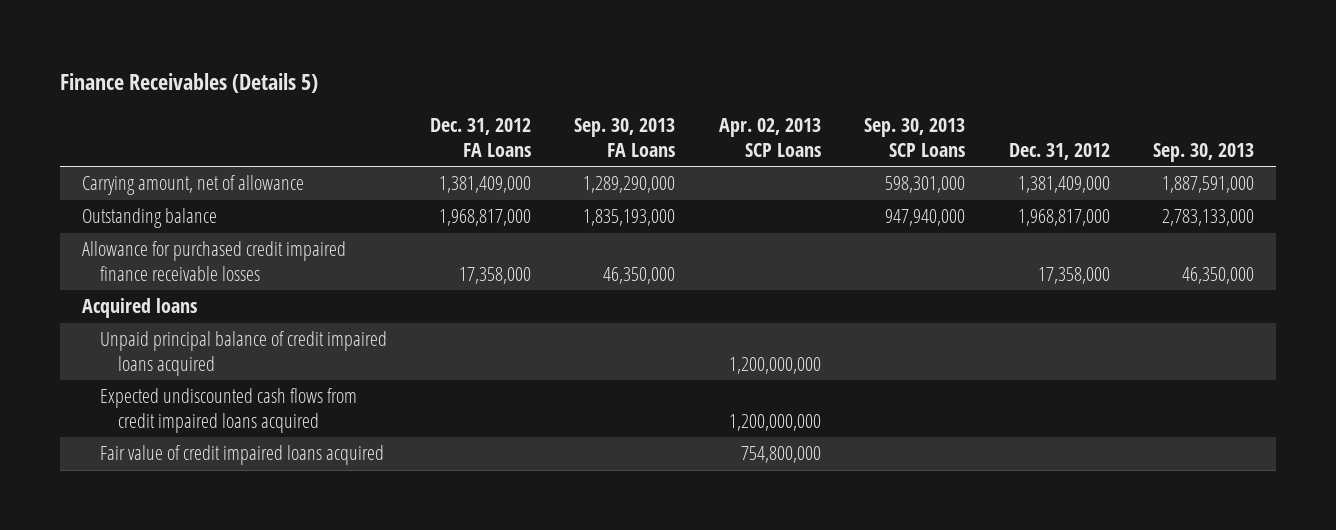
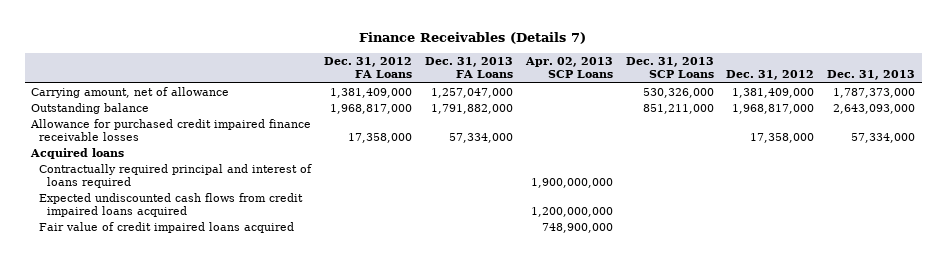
[59,72,318,93] Finance Receivables (Details 5) -> [359,32,587,45] Finance Receivables (Details 7)
[574,118,676,157] Sep. 30, 2013 FA Loans -> none
[864,118,966,157] Sep. 30, 2013 SCP Loans -> none
[1153,142,1255,162] Sep. 30, 2013 -> none
none -> [425,57,514,79] Dec. 31, 2013 FA Loans
none -> [625,57,714,79] Dec. 31, 2013 SCP Loans
none -> [827,70,916,81] Dec. 31, 2013
[99,331,387,376] Unpaid principal balance of credit impaired loans acquired -> none
none -> [39,164,313,189] Contractually required principal and interest of loans required
[740,446,821,464] 754,800,000 -> [541,223,613,234] 748,900,000

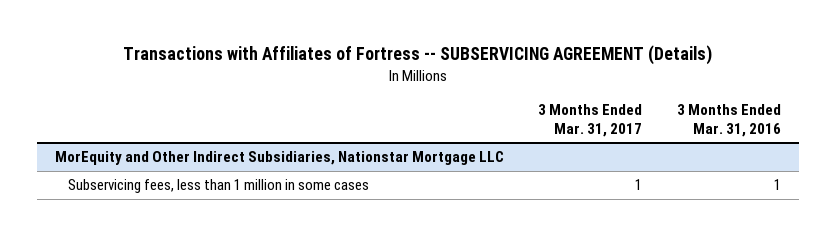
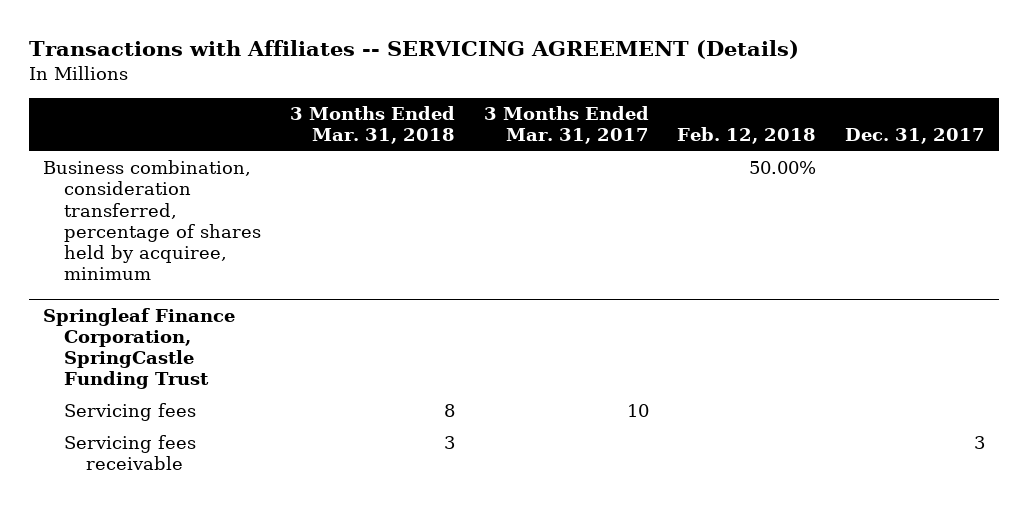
[122,45,712,66] Transactions with Affiliates of Fortress -- SUBSERVICING AGREEMENT (Details) -> [29,40,800,60] Transactions with Affiliates -- SERVICING AGREEMENT (Details)
[677,104,782,137] 3 Months Ended Mar. 31, 2016 -> none
none -> [290,106,456,145] 3 Months Ended Mar. 31, 2018
none -> [677,127,817,145] Feb. 12, 2018
none -> [845,128,986,145] Dec. 31, 2017
[54,151,504,166] MorEquity and Other Indirect Subsidiaries, Nationstar Mortgage LLC -> none
[67,179,369,194] Subservicing fees, less than 1 million in some cases -> none
none -> [43,160,262,280] Business combination, consideration transferred, percentage of shares held by acquiree, minimum
none -> [43,307,236,390] Springleaf Finance Corporation, SpringCastle Funding Trust
none -> [64,403,197,422] Servicing fees
none -> [64,435,197,471] Servicing fees receivable

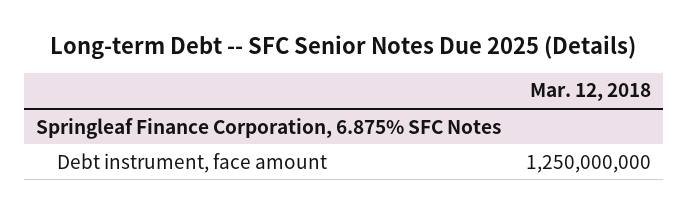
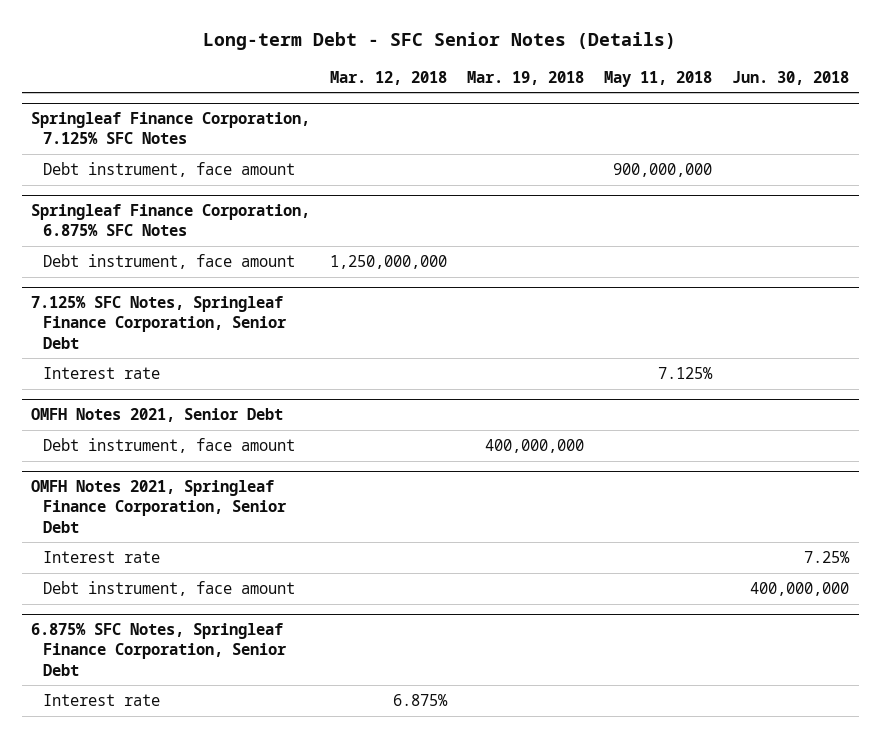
[50,34,637,60] Long-term Debt -- SFC Senior Notes Due 2025 (Details) -> [203,31,677,50] Long-term Debt - SFC Senior Notes (Details)
none -> [467,70,585,85] Mar. 19, 2018
none -> [604,70,713,87] May 11, 2018
none -> [732,70,850,85] Jun. 30, 2018
none -> [31,112,311,145] Springleaf Finance Corporation, 7.125% SFC Notes
none -> [42,161,295,177] Debt instrument, face amount
none -> [31,296,287,349] 7.125% SFC Notes, Springleaf Finance Corporation, Senior Debt
none -> [42,366,160,379] Interest rate
none -> [31,408,284,423] OMFH Notes 2021, Senior Debt
none -> [42,437,295,453] Debt instrument, face amount
none -> [31,480,287,533] OMFH Notes 2021, Springleaf Finance Corporation, Senior Debt
none -> [42,550,160,563] Interest rate
none -> [42,580,295,596] Debt instrument, face amount
none -> [31,623,287,676] 6.875% SFC Notes, Springleaf Finance Corporation, Senior Debt
none -> [42,693,160,706] Interest rate

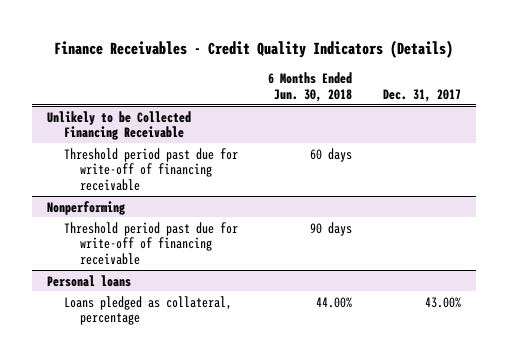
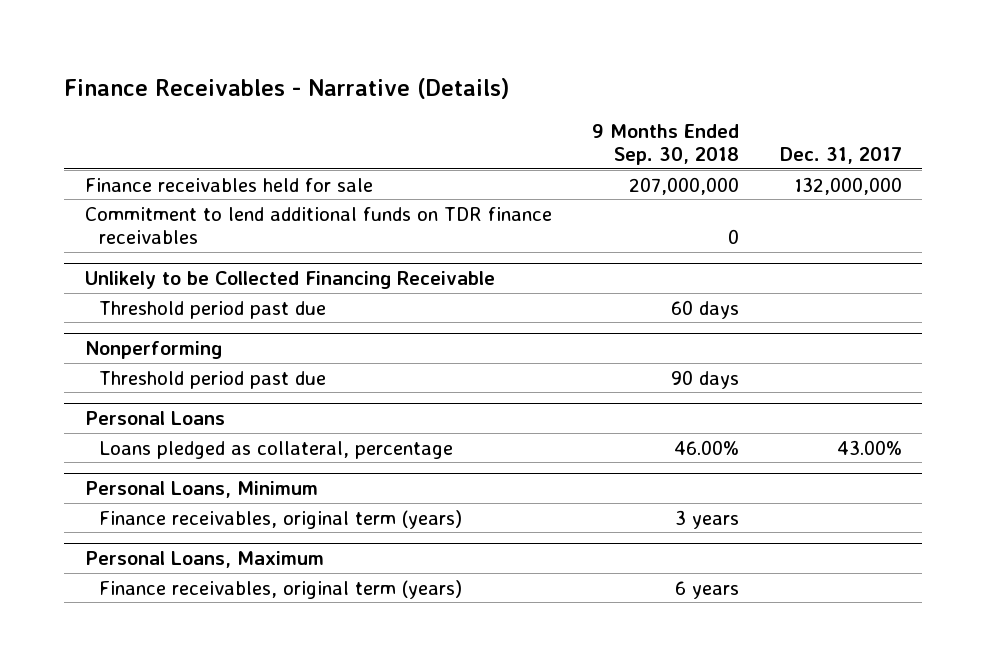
[54,39,454,58] Finance Receivables - Credit Quality Indicators (Details) -> [64,77,510,99] Finance Receivables - Narrative (Details)
[268,71,353,102] 6 Months Ended Jun. 30, 2018 -> none
none -> [592,123,740,166] 9 Months Ended Sep. 30, 2018
none -> [84,177,373,192] Finance receivables held for sale
none -> [84,206,552,245] Commitment to lend additional funds on TDR finance receivables
[63,147,238,192] Threshold period past due for write-off of financing receivable -> [99,300,327,319] Threshold period past due
[63,221,238,266] Threshold period past due for write-off of financing receivable -> [99,370,327,389] Threshold period past due
[47,274,132,287] Personal loans -> [84,411,225,426] Personal Loans
none -> [84,481,318,499] Personal Loans, Minimum
none -> [99,509,463,529] Finance receivables, original term (years)
none -> [84,551,324,569] Personal Loans, Maximum
none -> [99,579,463,599] Finance receivables, original term (years)

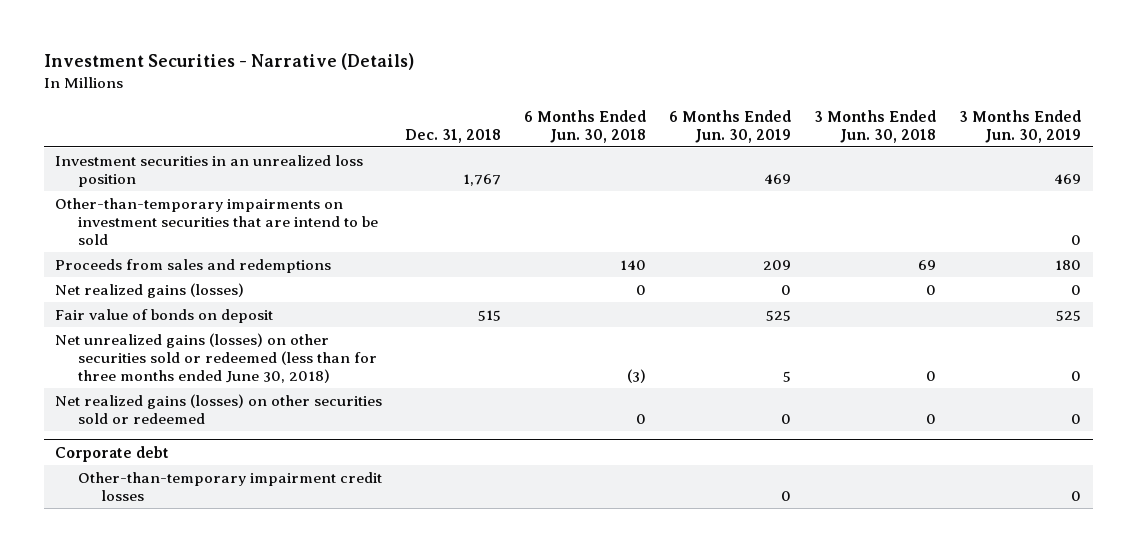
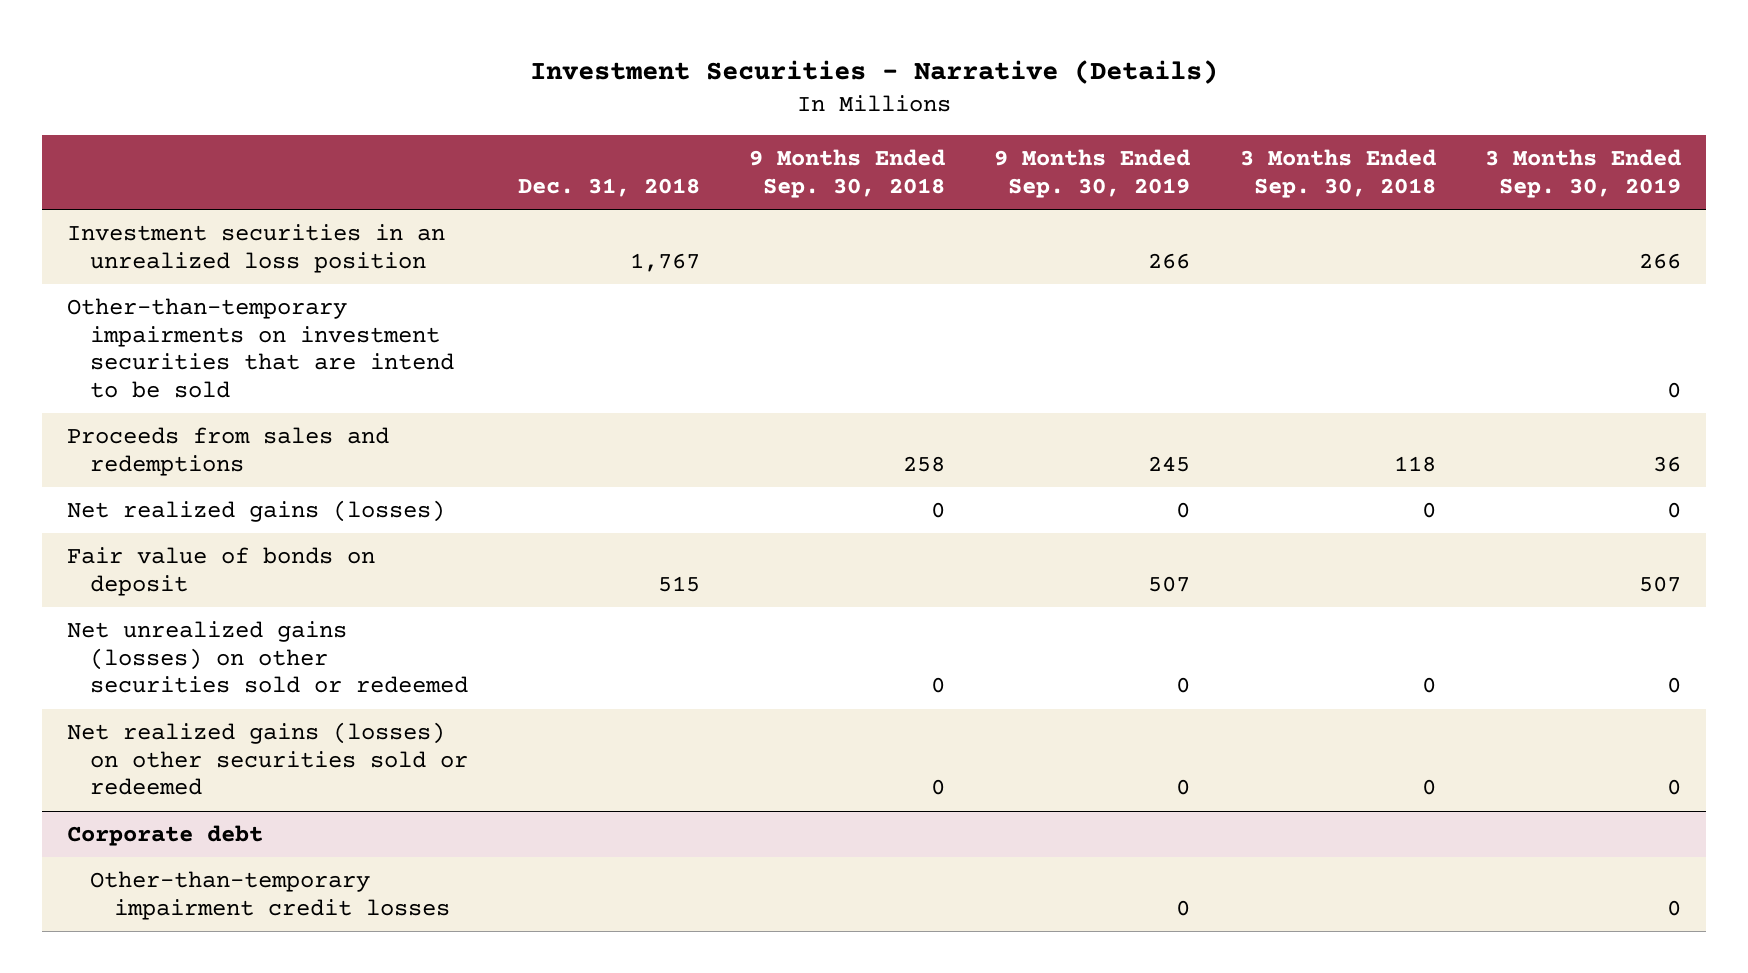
[524,109,647,143] 6 Months Ended Jun. 30, 2018 -> none
[669,109,792,143] 6 Months Ended Jun. 30, 2019 -> none
[814,109,937,143] 3 Months Ended Jun. 30, 2018 -> none
[959,109,1082,143] 3 Months Ended Jun. 30, 2019 -> none
none -> [748,149,945,198] 9 Months Ended Sep. 30, 2018
none -> [994,149,1191,198] 9 Months Ended Sep. 30, 2019
none -> [1239,149,1436,198] 3 Months Ended Sep. 30, 2018
none -> [1485,149,1682,198] 3 Months Ended Sep. 30, 2019
[55,333,377,383] Net unrealized gains (losses) on other securities sold or redeemed (less than for three months ended June 30, 2018) -> [66,621,469,694] Net unrealized gains (losses) on other securities sold or redeemed

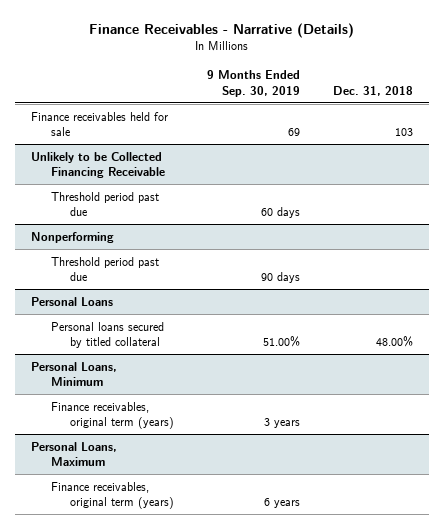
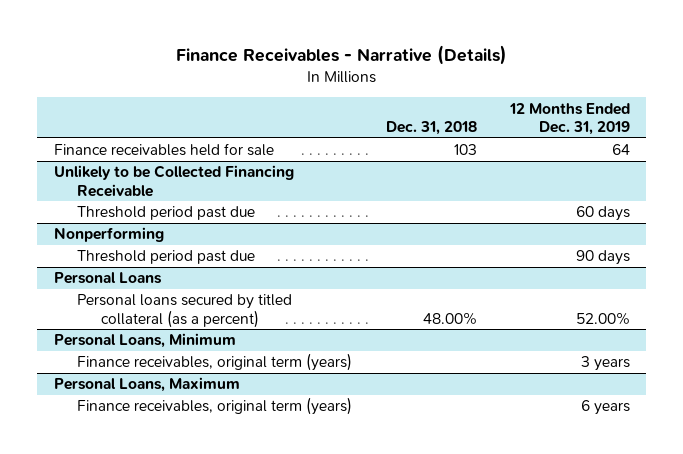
[207,70,301,97] 9 Months Ended Sep. 30, 2019 -> none
none -> [508,102,630,135] 12 Months Ended Dec. 31, 2019
[50,321,164,349] Personal loans secured by titled collateral -> [77,294,293,328] Personal loans secured by titled collateral (as a percent)

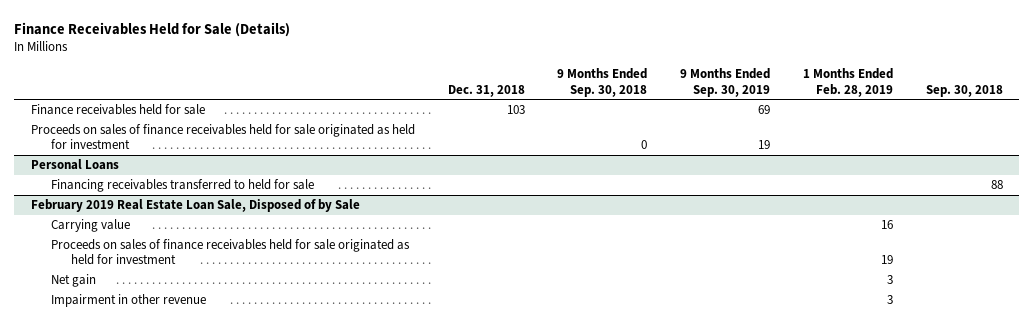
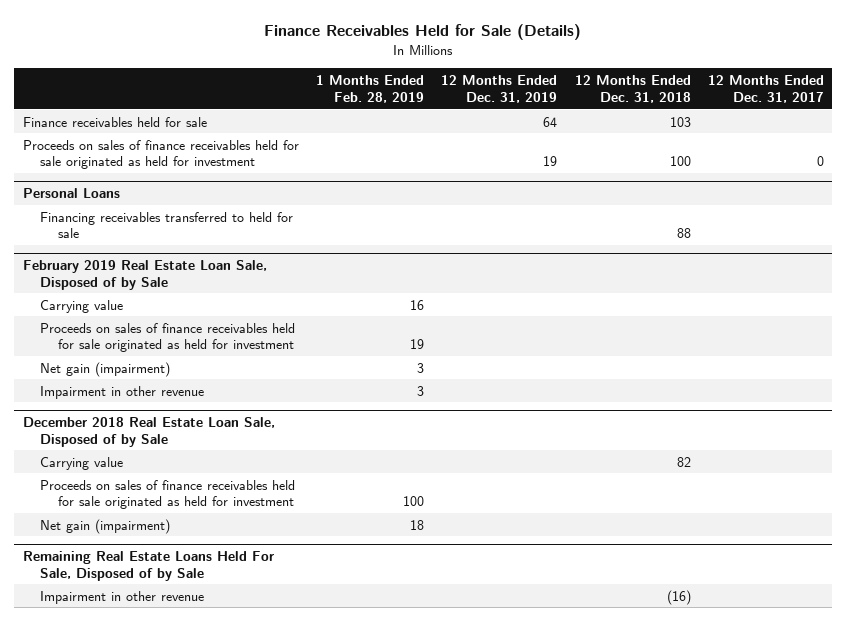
[447,84,525,97] Dec. 31, 2018 -> none
[557,68,648,97] 9 Months Ended Sep. 30, 2018 -> none
[680,68,771,97] 9 Months Ended Sep. 30, 2019 -> none
[925,84,1003,97] Sep. 30, 2018 -> none
none -> [441,74,558,103] 12 Months Ended Dec. 31, 2019
none -> [574,74,691,103] 12 Months Ended Dec. 31, 2018
none -> [707,74,824,103] 12 Months Ended Dec. 31, 2017
[51,274,97,288] Net gain -> [40,361,171,377] Net gain (impairment)
none -> [23,416,276,447] December 2018 Real Estate Loan Sale, Disposed of by Sale
none -> [40,456,124,470] Carrying value
none -> [40,479,296,510] Proceeds on sales of finance receivables held for sale originated as held for investment
none -> [40,518,171,534] Net gain (impairment)
none -> [23,550,275,581] Remaining Real Estate Loans Held For Sale, Disposed of by Sale
none -> [40,590,205,604] Impairment in other revenue

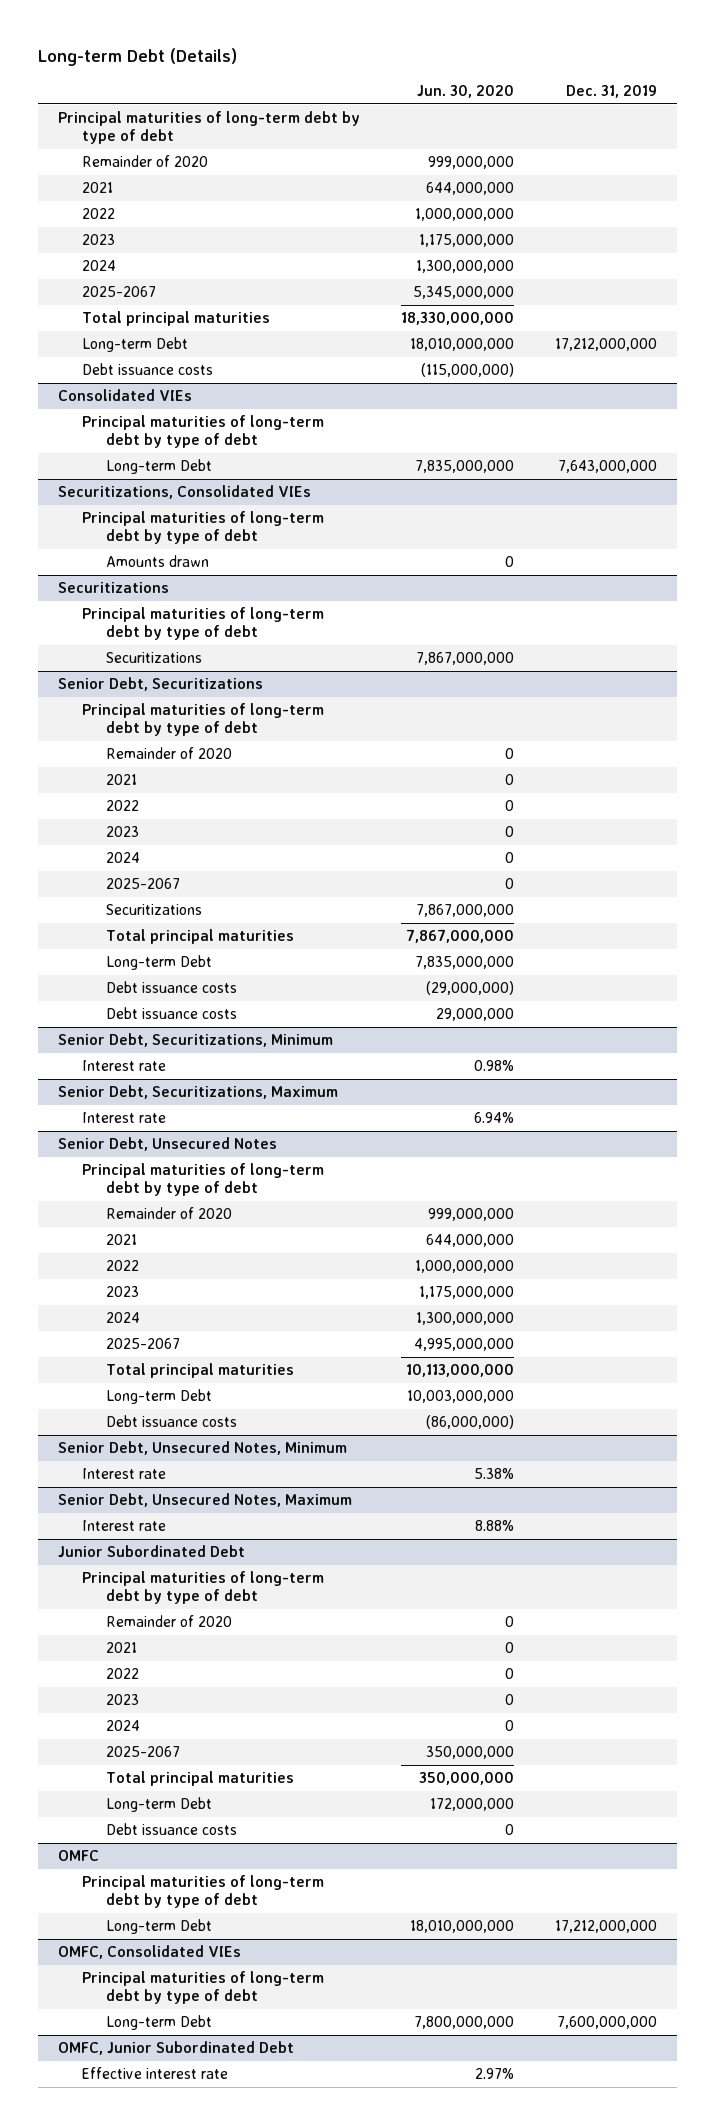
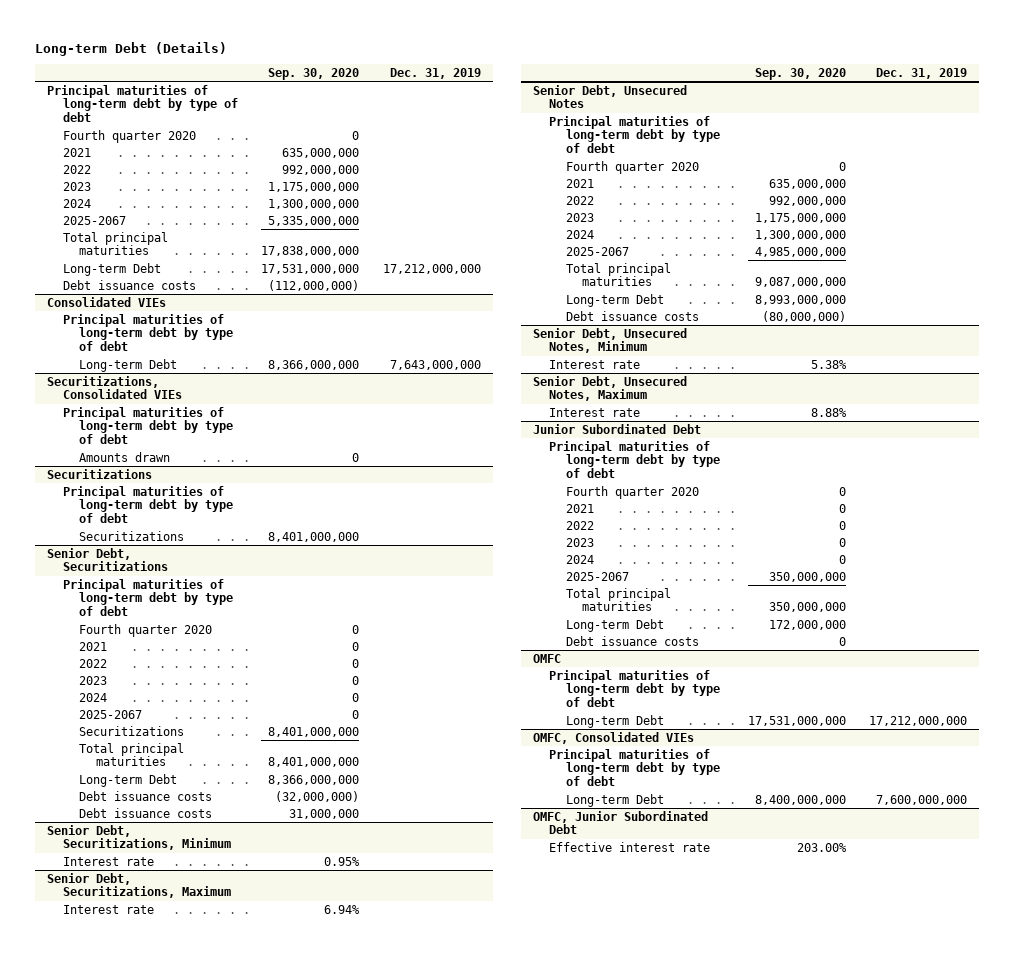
[417,84,515,98] Jun. 30, 2020 -> none
none -> [268,67,360,80] Sep. 30, 2020
[82,155,209,168] Remainder of 2020 -> [63,129,197,143] Fourth quarter 2020
[105,747,232,760] Remainder of 2020 -> [79,623,213,637] Fourth quarter 2020
[105,1207,232,1220] Remainder of 2020 -> [565,160,699,174] Fourth quarter 2020
[105,1615,232,1628] Remainder of 2020 -> [565,485,699,499] Fourth quarter 2020

